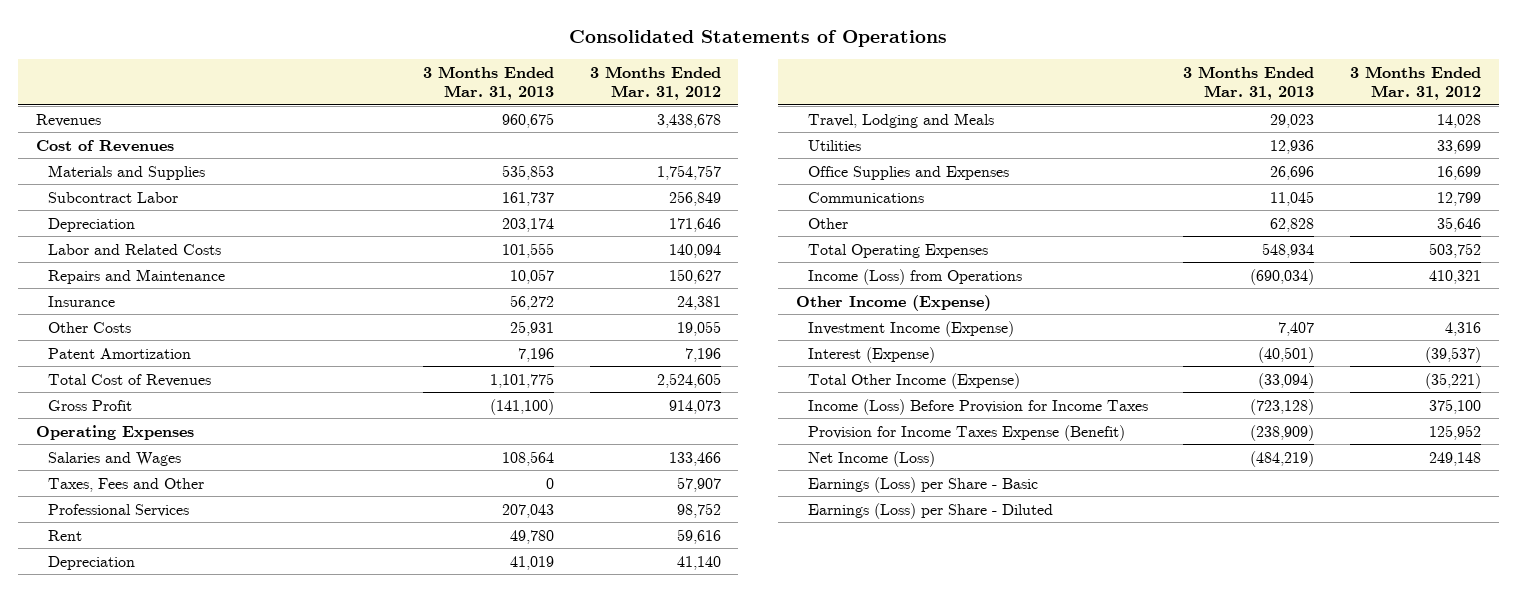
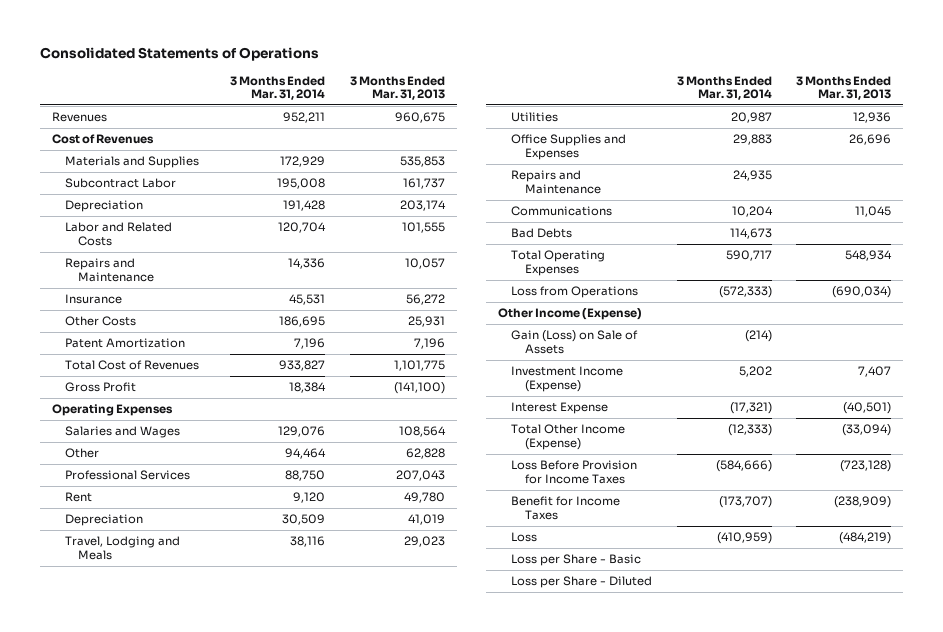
[589,65,721,100] 3 Months Ended Mar. 31, 2012 -> none
none -> [230,75,326,101] 3 Months Ended Mar. 31, 2014
[47,477,204,492] Taxes, Fees and Other -> none
[807,217,848,229] Other -> [64,448,99,459] Other
none -> [511,170,601,194] Repairs and Maintenance
none -> [511,228,573,239] Bad Debts
[807,268,1022,285] Income (Loss) from Operations -> [511,286,639,299] Loss from Operations
none -> [511,330,639,354] Gain (Loss) on Sale of Assets
[807,346,935,363] Interest (Expense) -> [511,402,609,415] Interest Expense
[807,398,1148,415] Income (Loss) Before Provision for Income Taxes -> [511,460,638,484] Loss Before Provision for Income Taxes
[807,424,1125,441] Provision for Income Taxes Expense (Benefit) -> [511,496,621,520] Benefit for Income Taxes
[807,450,935,467] Net Income (Loss) -> [511,532,538,543] Loss
[807,476,1038,493] Earnings (Loss) per Share - Basic -> [511,554,642,567] Loss per Share - Basic
[807,502,1053,519] Earnings (Loss) per Share - Diluted -> [511,576,653,589] Loss per Share - Diluted

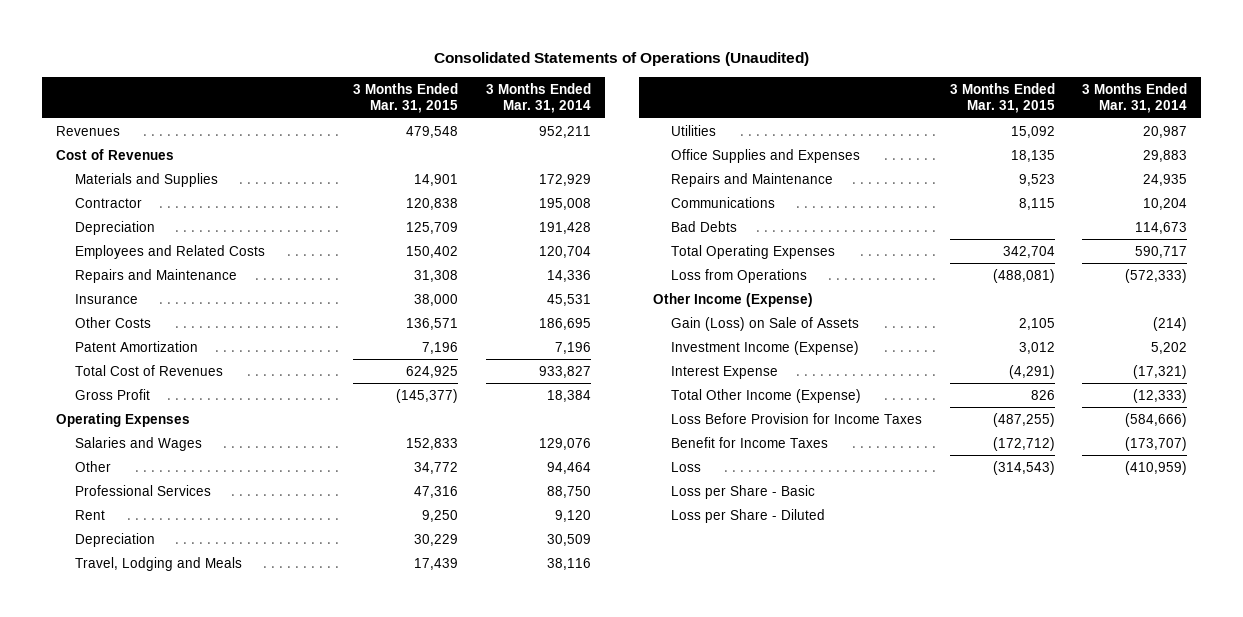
[39,46,319,61] Consolidated Statements of Operations -> [433,52,809,67] Consolidated Statements of Operations (Unaudited)
[349,75,445,101] 3 Months Ended Mar. 31, 2013 -> none
none -> [353,82,459,114] 3 Months Ended Mar. 31, 2015
[64,178,176,189] Subcontract Labor -> [74,197,142,208] Contractor
[64,222,172,246] Labor and Related Costs -> [74,244,265,259] Employees and Related Costs

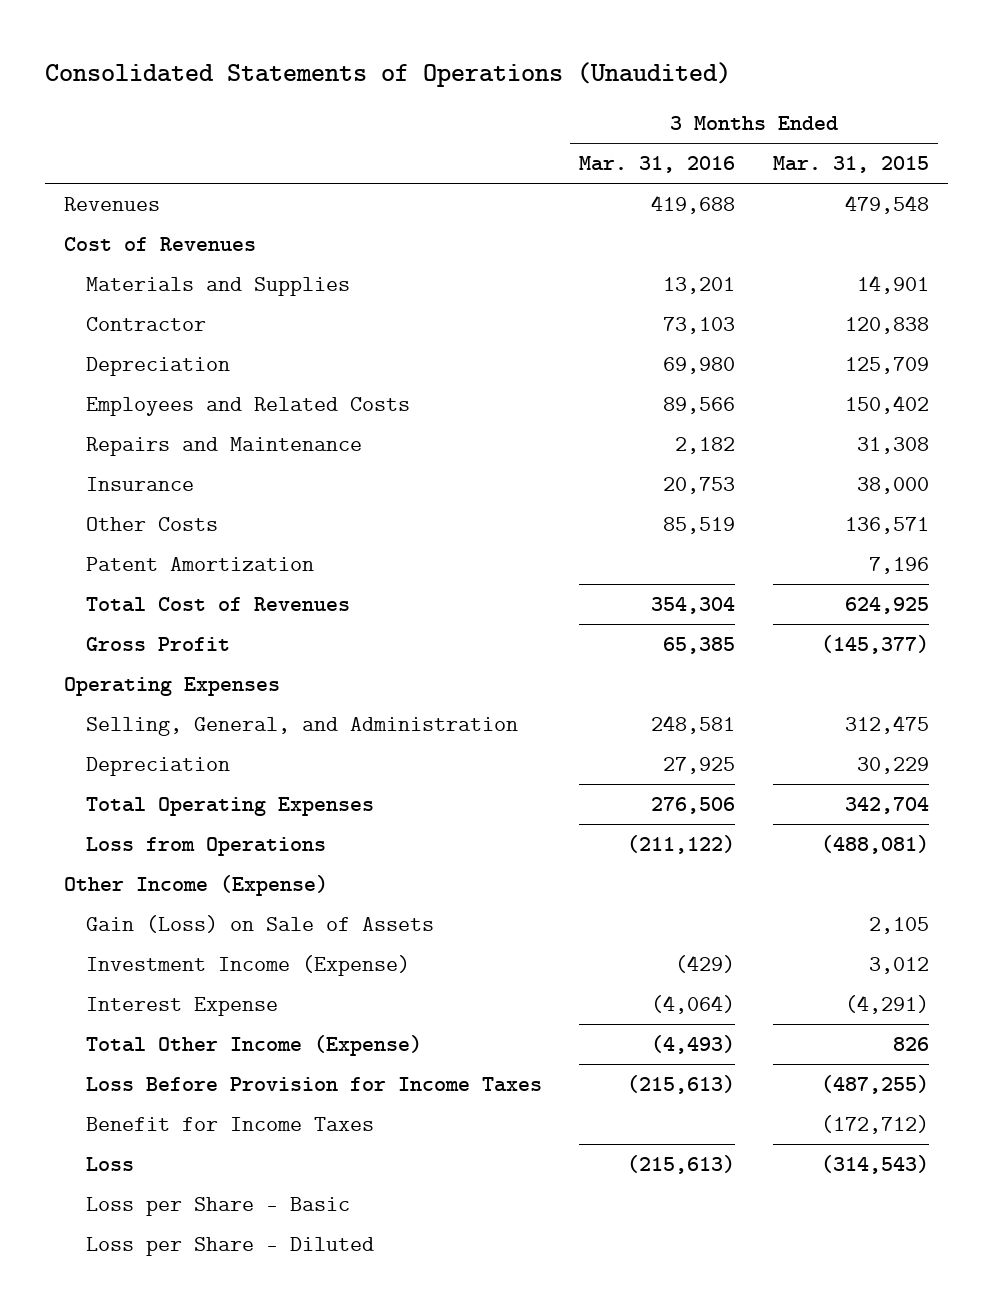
[485,82,591,114] 3 Months Ended Mar. 31, 2014 -> none
none -> [579,156,736,174] Mar. 31, 2016
[74,436,202,451] Salaries and Wages -> none
[74,460,111,472] Other -> none
[74,484,211,496] Professional Services -> none
[74,509,105,520] Rent -> none
none -> [85,716,518,736] Selling, General, and Administration
[74,556,242,571] Travel, Lodging and Meals -> none
[671,124,717,136] Utilities -> none
[671,148,861,163] Office Supplies and Expenses -> none
[671,172,834,187] Repairs and Maintenance -> none
[671,196,776,208] Communications -> none
[671,220,738,232] Bad Debts -> none

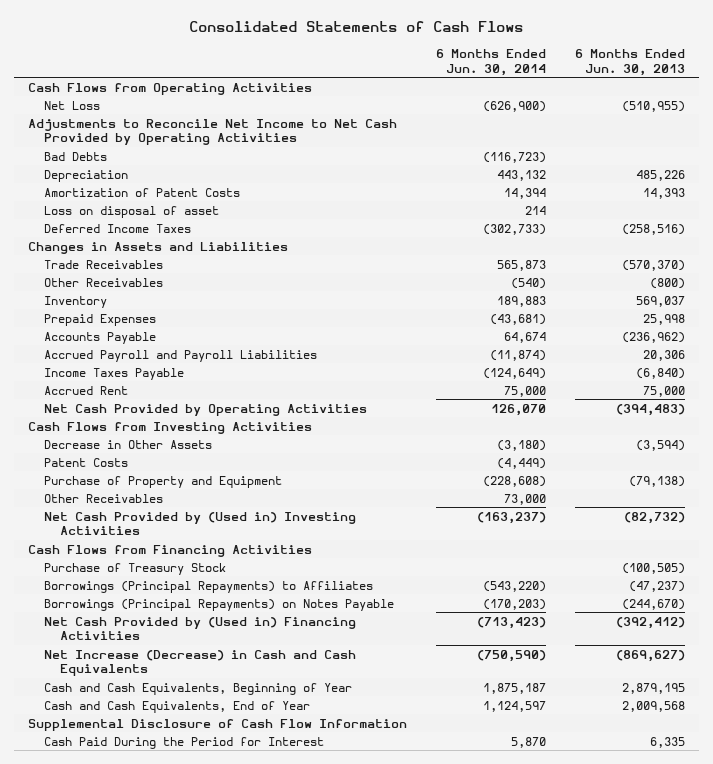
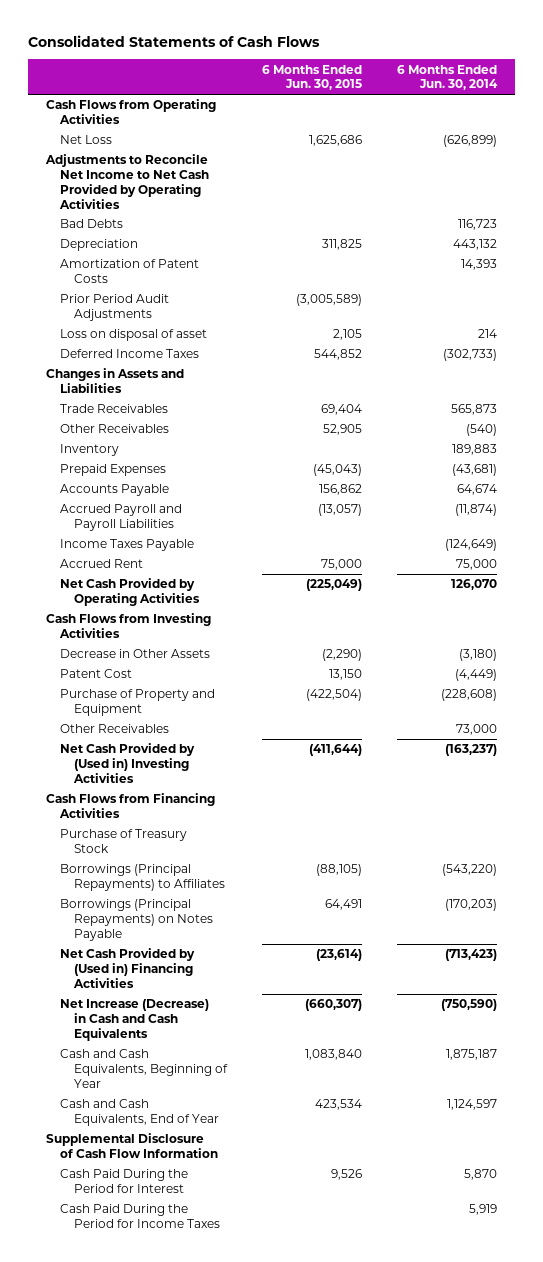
[574,49,685,76] 6 Months Ended Jun. 30, 2013 -> none
none -> [262,64,363,91] 6 Months Ended Jun. 30, 2015
[482,100,546,112] (626,900) -> [443,135,498,148] (626,899)
[482,151,546,163] (116,723) -> [458,219,498,231] 116,723
[503,187,546,199] 14,394 -> [461,259,498,271] 14,393
none -> [60,294,170,322] Prior Period Audit Adjustments
[43,457,128,467] Patent Costs -> [60,669,133,679] Patent Cost
none -> [60,1204,221,1229] Cash Paid During the Period for Income Taxes

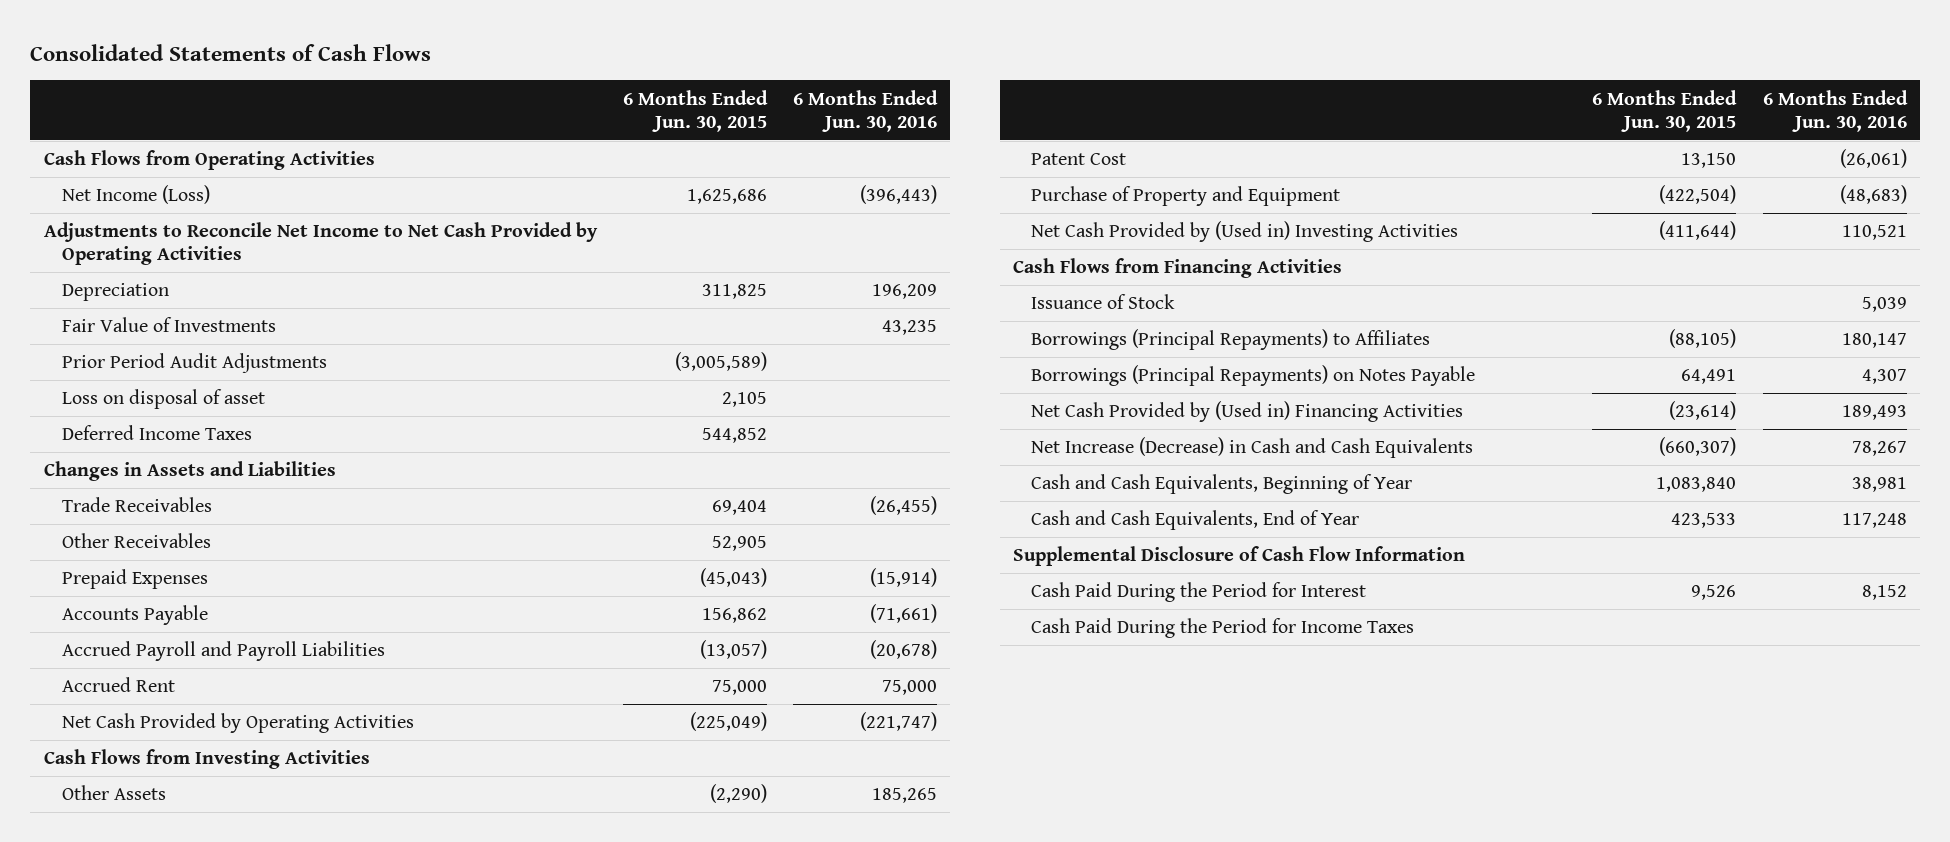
[397,64,499,91] 6 Months Ended Jun. 30, 2014 -> none
none -> [793,89,939,132] 6 Months Ended Jun. 30, 2016
[60,135,113,145] Net Loss -> [62,185,211,205] Net Income (Loss)
[60,219,124,229] Bad Debts -> none
[60,259,200,284] Amortization of Patent Costs -> none
none -> [62,317,277,333] Fair Value of Investments
[60,444,120,457] Inventory -> none
[60,539,195,552] Income Taxes Payable -> none
[60,649,211,659] Decrease in Other Assets -> [62,785,167,801] Other Assets
[60,724,170,734] Other Receivables -> none
[60,829,188,854] Purchase of Treasury Stock -> none
none -> [1031,294,1176,310] Issuance of Stock
[315,1099,363,1111] 423,534 -> [1671,513,1737,529] 423,533

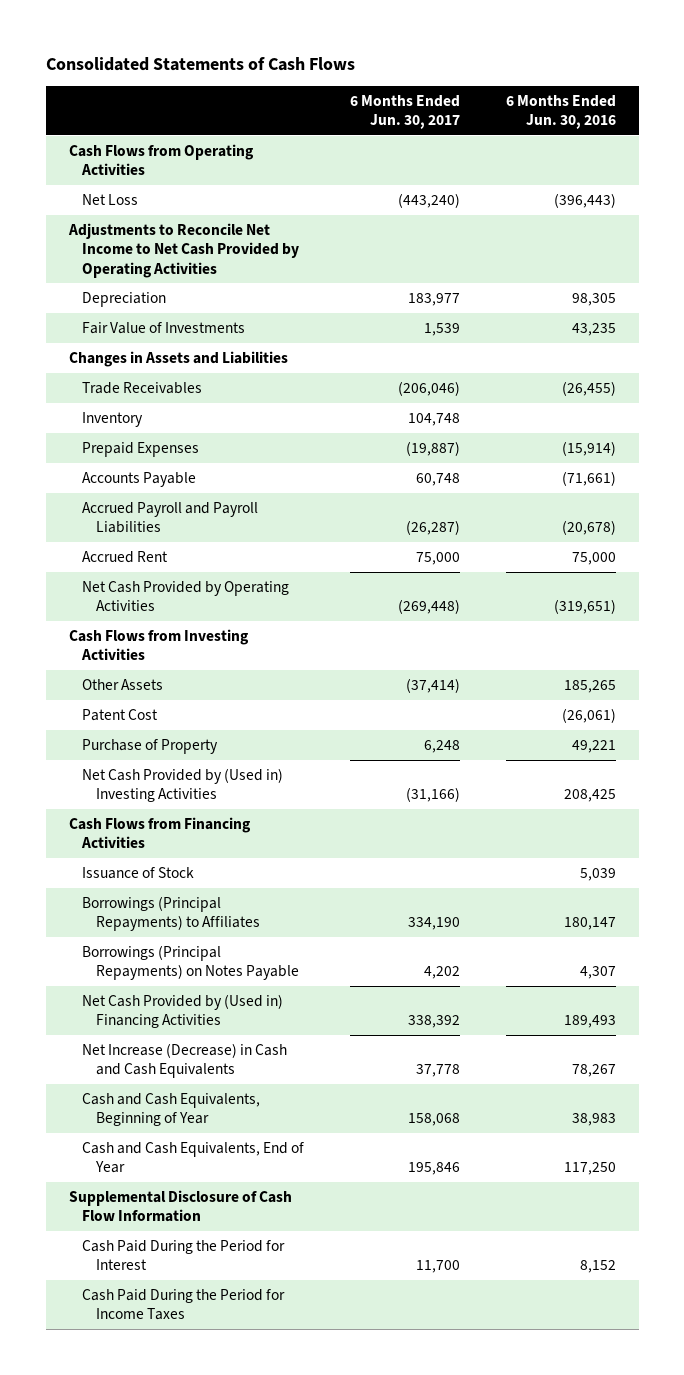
[622,89,768,132] 6 Months Ended Jun. 30, 2015 -> none
none -> [349,95,460,130] 6 Months Ended Jun. 30, 2017
[62,185,211,205] Net Income (Loss) -> [82,193,139,205] Net Loss
[872,284,938,300] 196,209 -> [571,292,616,306] 98,305
[62,353,328,374] Prior Period Audit Adjustments -> none
[62,389,266,410] Loss on disposal of asset -> none
[62,425,253,441] Deferred Income Taxes -> none
[62,533,212,549] Other Receivables -> none
none -> [82,411,144,427] Inventory
[860,712,938,732] (221,747) -> [553,599,616,615] (319,651)
[1031,186,1341,207] Purchase of Property and Equipment -> [82,738,219,754] Purchase of Property
[1839,185,1907,205] (48,683) -> [571,739,616,753] 49,221
[1841,225,1907,241] 110,521 -> [563,789,616,803] 208,425
[1851,477,1907,493] 38,981 -> [571,1113,616,1127] 38,983
[1841,513,1907,529] 117,248 -> [563,1162,616,1176] 117,250

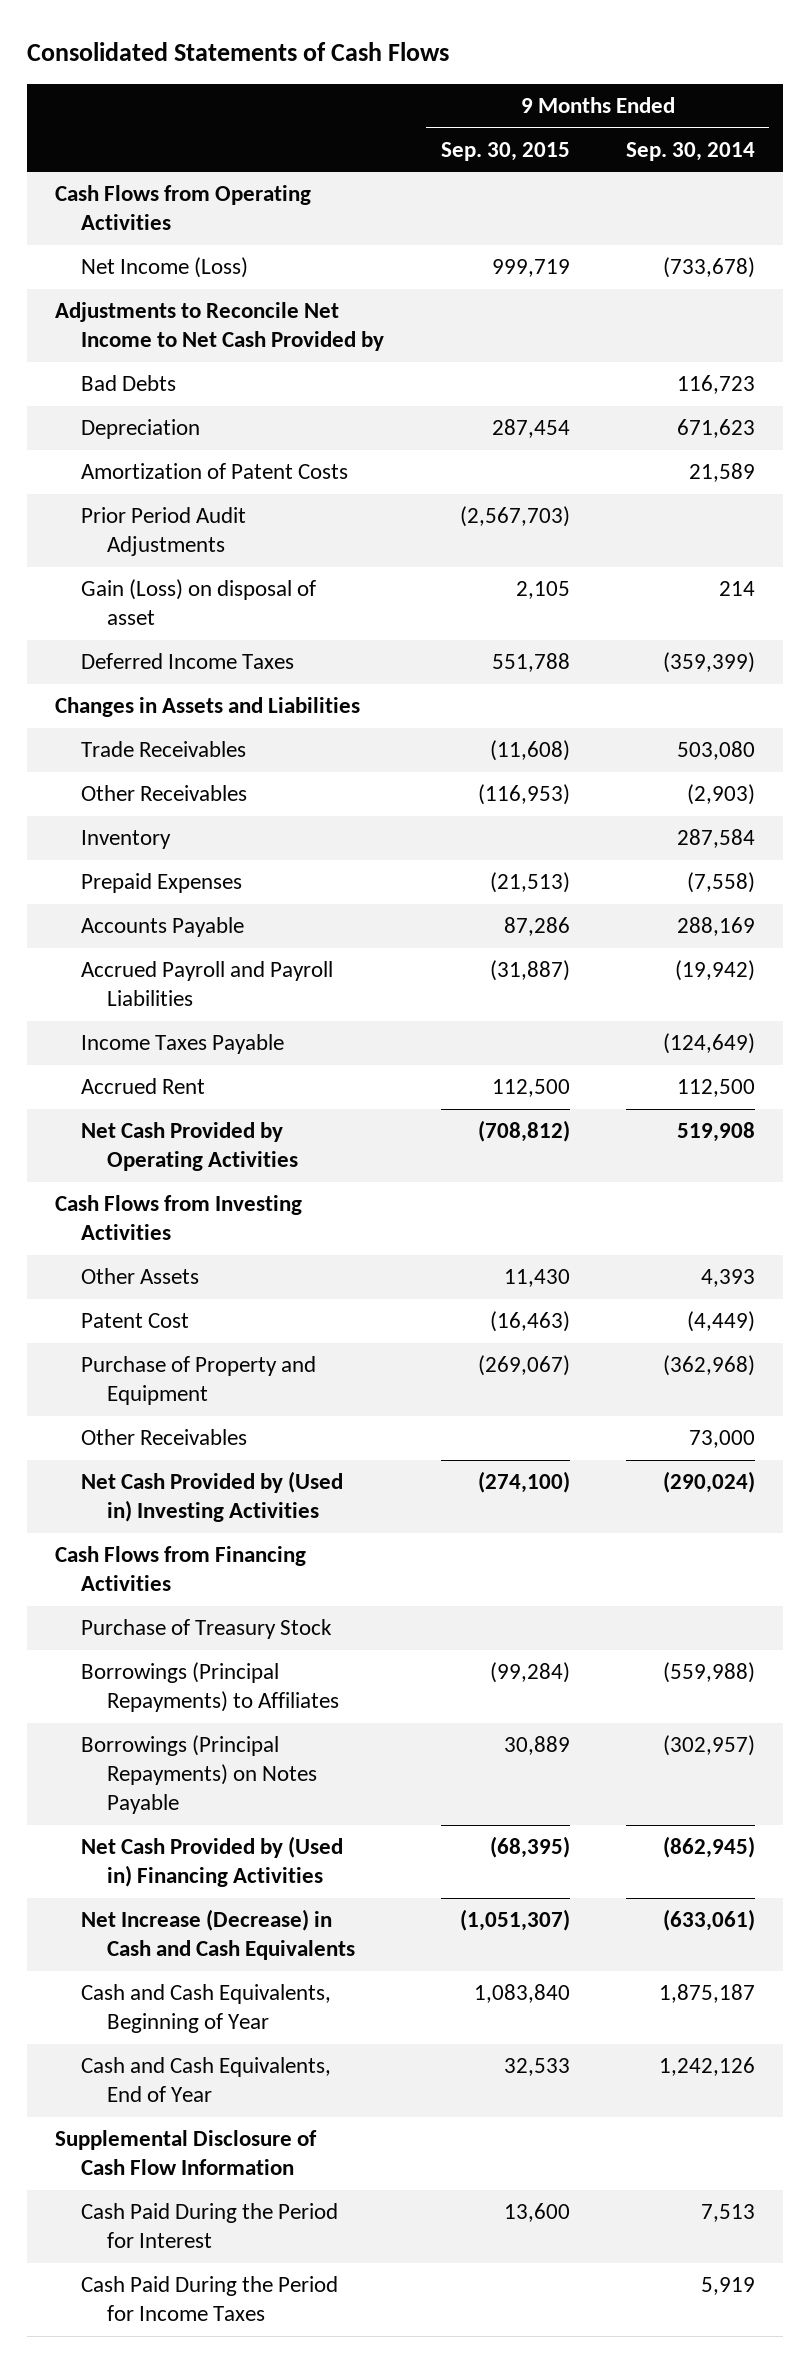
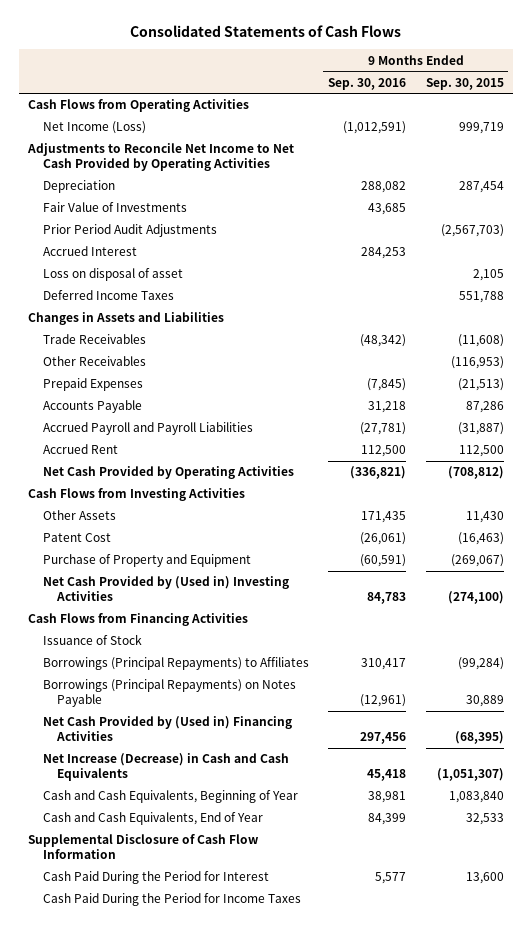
[626,141,756,161] Sep. 30, 2014 -> none
none -> [328,77,407,90] Sep. 30, 2016
[80,375,176,392] Bad Debts -> none
[55,302,384,352] Adjustments to Reconcile Net Income to Net Cash Provided by -> [27,143,295,172] Adjustments to Reconcile Net Income to Net Cash Provided by Operating Activities
[80,463,348,480] Amortization of Patent Costs -> none
none -> [42,202,187,213] Fair Value of Investments
none -> [42,246,137,257] Accrued Interest
[80,579,316,626] Gain (Loss) on disposal of asset -> [42,268,183,282] Loss on disposal of asset
[80,830,171,850] Inventory -> none
[80,1034,284,1055] Income Taxes Payable -> none
[80,1429,247,1446] Other Receivables -> none
[80,1619,332,1640] Purchase of Treasury Stock -> none
none -> [42,634,142,646] Issuance of Stock

